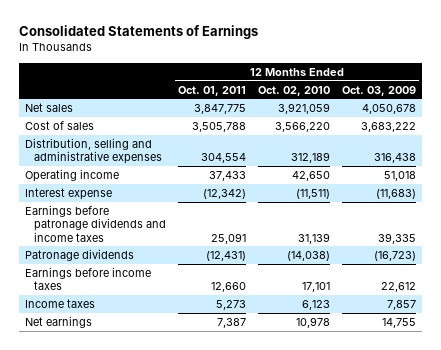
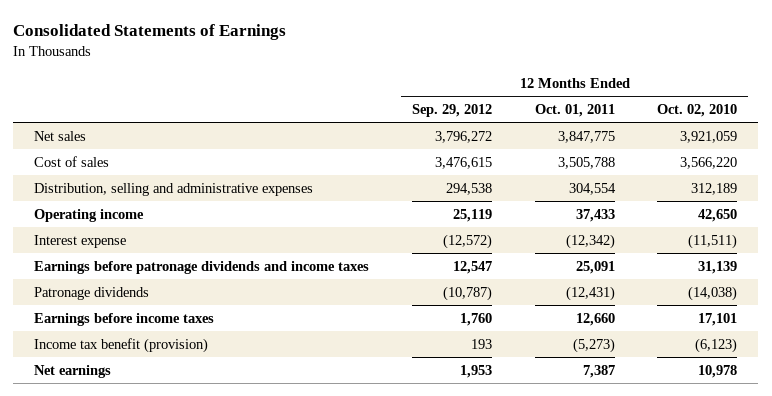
[341,85,416,96] Oct. 03, 2009 -> none
none -> [411,104,492,118] Sep. 29, 2012
[24,299,95,309] Income taxes -> [34,337,209,353] Income tax benefit (provision)
[215,300,246,311] 5,273 -> [572,337,615,353] (5,273)
[301,300,330,311] 6,123 -> [695,337,738,353] (6,123)

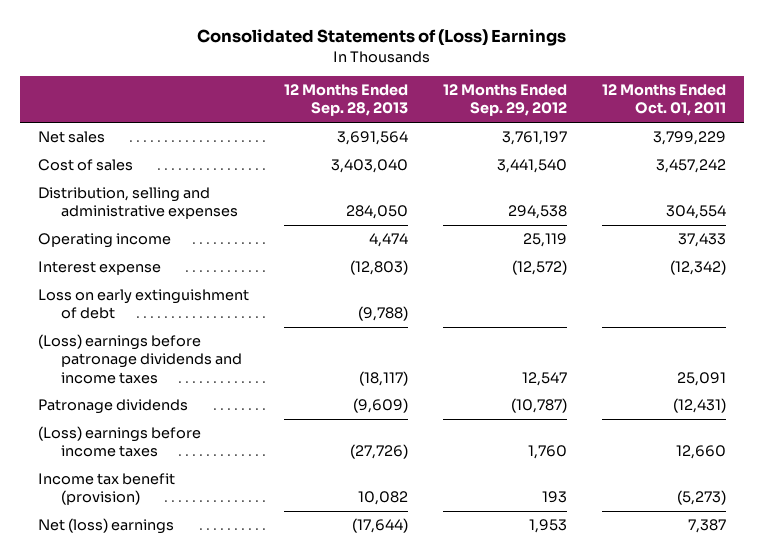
[13,23,287,40] Consolidated Statements of Earnings -> [197,29,567,47] Consolidated Statements of (Loss) Earnings
[657,104,738,118] Oct. 02, 2010 -> none
none -> [283,84,408,117] 12 Months Ended Sep. 28, 2013
[434,130,492,143] 3,796,272 -> [502,131,568,146] 3,761,197
[557,130,615,143] 3,847,775 -> [653,131,727,146] 3,799,229
[434,156,492,169] 3,476,615 -> [497,159,568,174] 3,441,540
[557,156,615,169] 3,505,788 -> [656,159,727,174] 3,457,242
none -> [37,289,249,320] Loss on early extinguishment of debt
[34,260,370,274] Earnings before patronage dividends and income taxes -> [37,334,242,384] (Loss) earnings before patronage dividends and income taxes
[34,312,215,326] Earnings before income taxes -> [37,426,201,458] (Loss) earnings before income taxes
[34,364,112,378] Net earnings -> [37,518,174,535] Net (loss) earnings

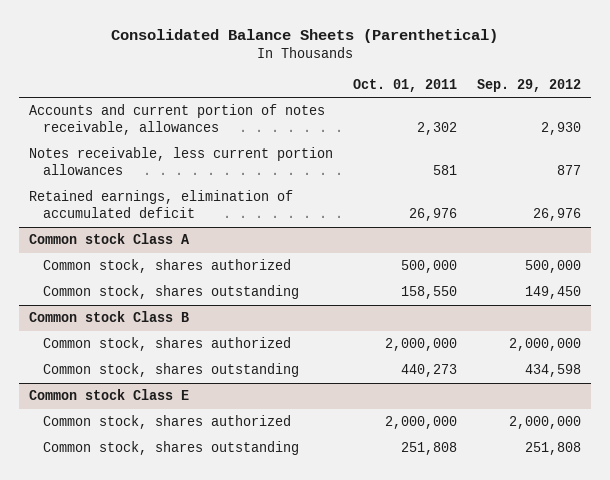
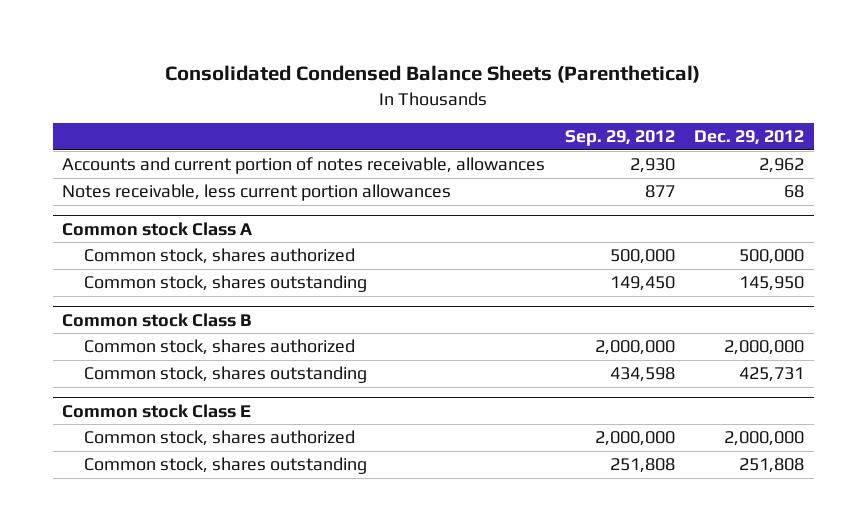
[110,29,498,44] Consolidated Balance Sheets (Parenthetical) -> [165,65,701,84] Consolidated Condensed Balance Sheets (Parenthetical)
[352,78,457,92] Oct. 01, 2011 -> none
none -> [694,129,805,145] Dec. 29, 2012
[29,190,294,219] Retained earnings, elimination of accumulated deficit -> none

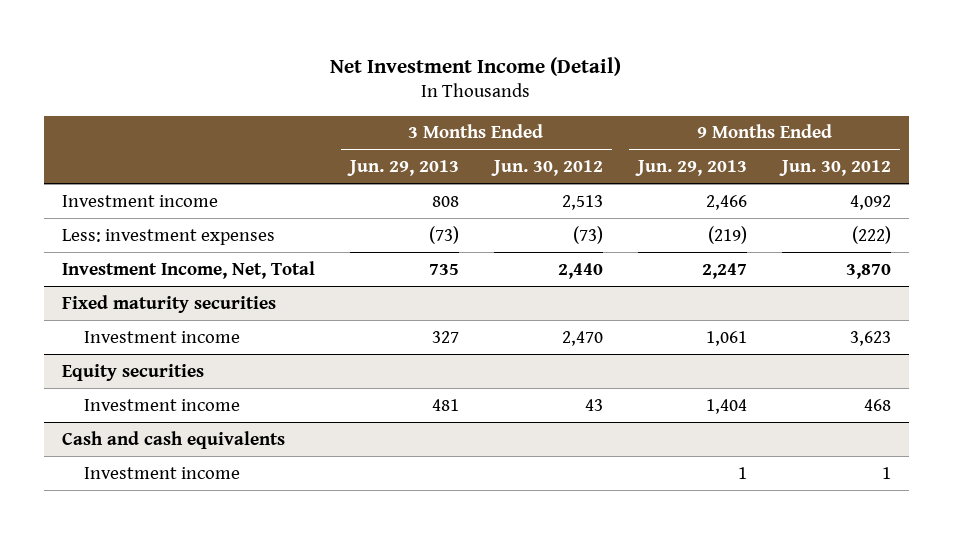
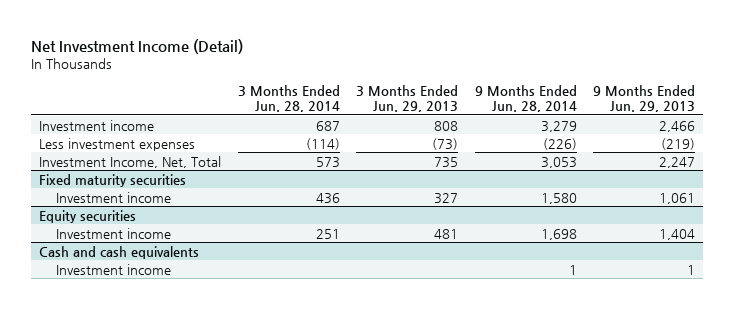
[490,160,603,177] Jun. 30, 2012 -> none
[779,160,892,177] Jun. 30, 2012 -> none
none -> [237,84,340,112] 3 Months Ended Jun. 28, 2014
none -> [474,84,577,112] 9 Months Ended Jun. 28, 2014
[61,228,275,245] Less: investment expenses -> [39,137,196,151] Less investment expenses

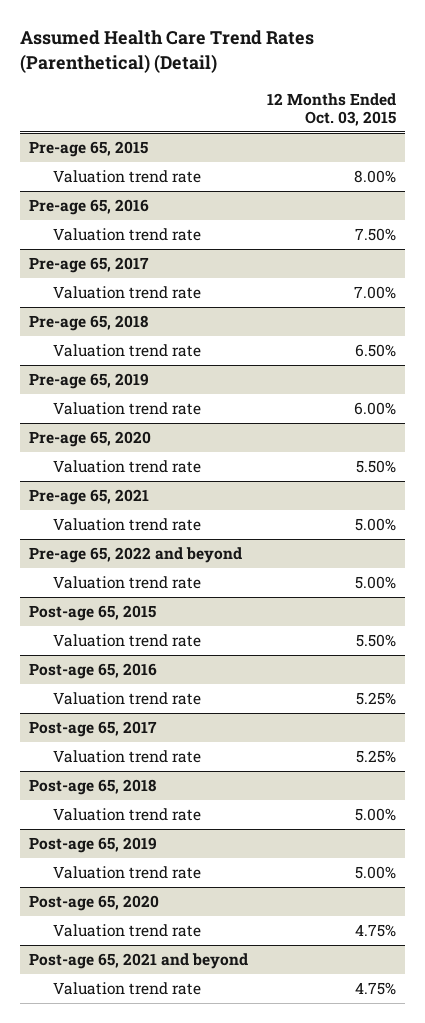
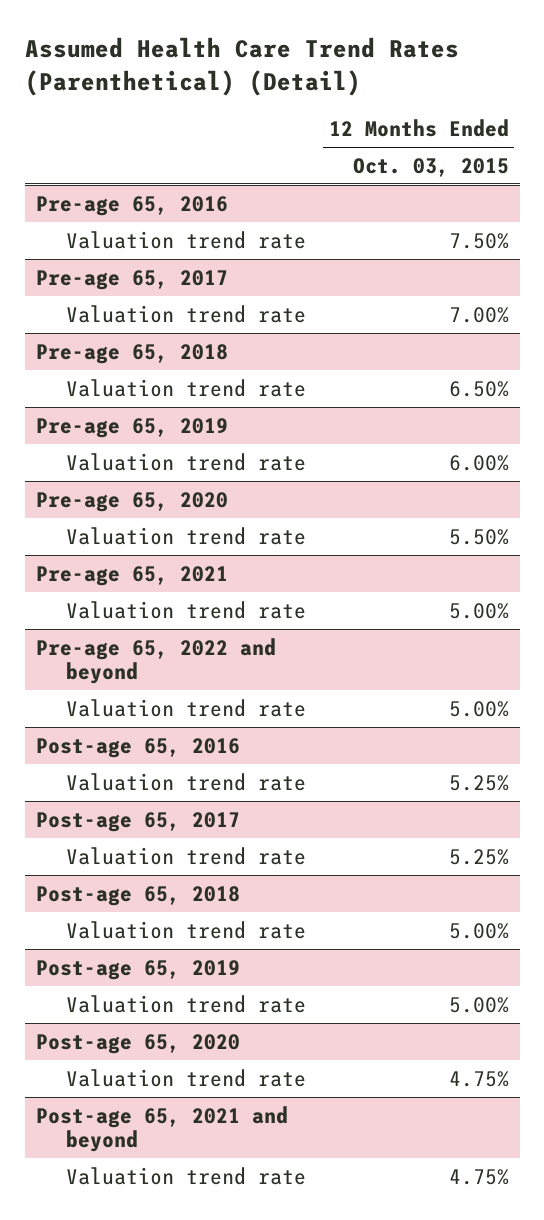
[29,141,149,158] Pre-age 65, 2015 -> none
[52,170,201,184] Valuation trend rate -> none
[29,605,157,622] Post-age 65, 2015 -> none
[52,634,201,648] Valuation trend rate -> none

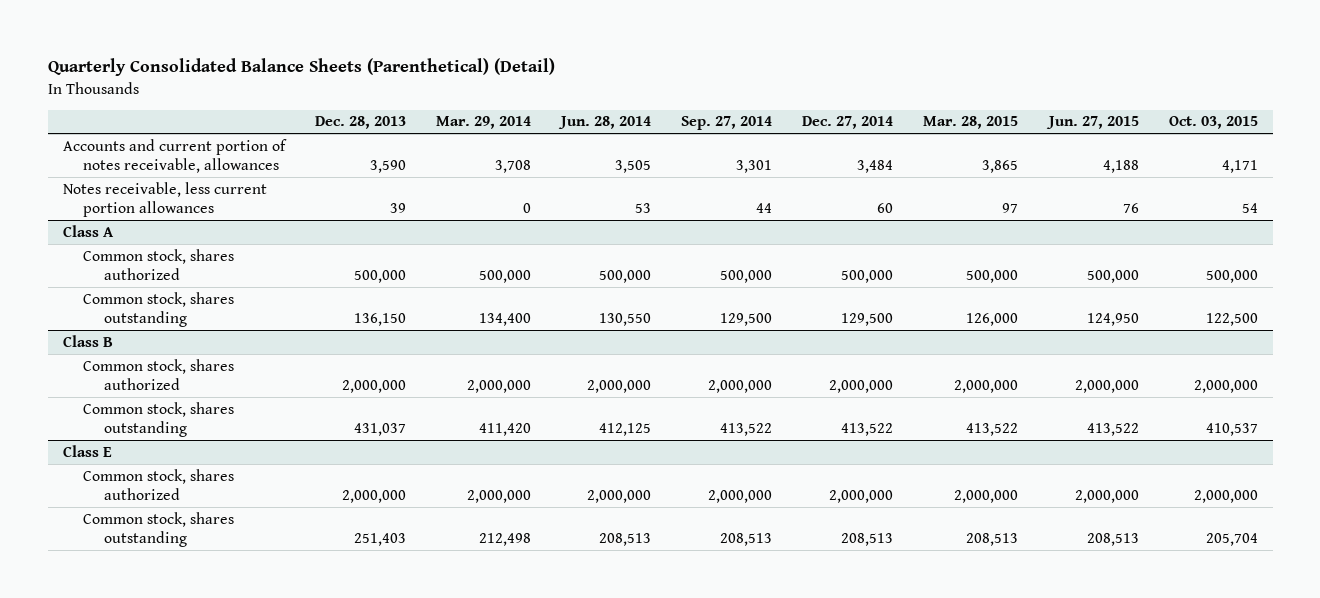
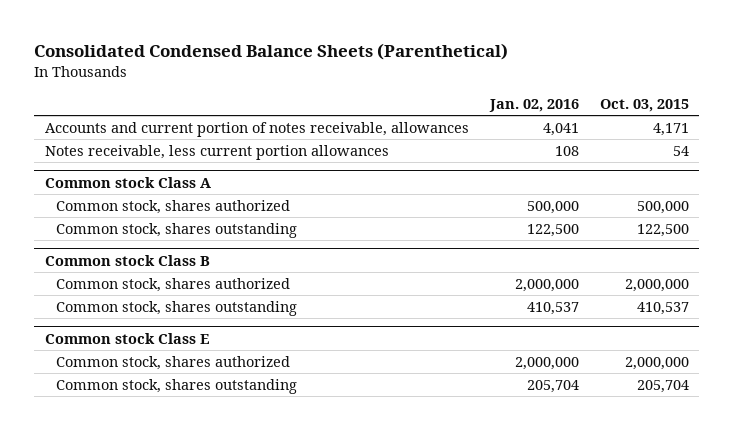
[47,58,555,77] Quarterly Consolidated Balance Sheets (Parenthetical) (Detail) -> [34,42,509,60] Consolidated Condensed Balance Sheets (Parenthetical)
[314,116,406,130] Dec. 28, 2013 -> none
[436,116,532,130] Mar. 29, 2014 -> none
[558,116,652,130] Jun. 28, 2014 -> none
[681,116,773,131] Sep. 27, 2014 -> none
[802,116,894,130] Dec. 27, 2014 -> none
[923,116,1019,130] Mar. 28, 2015 -> none
[1045,116,1139,130] Jun. 27, 2015 -> none
none -> [488,98,579,112] Jan. 02, 2016
[62,224,114,237] Class A -> [44,176,211,188] Common stock Class A
[62,334,113,347] Class B -> [44,254,210,266] Common stock Class B
[62,444,112,457] Class E -> [44,332,209,344] Common stock Class E

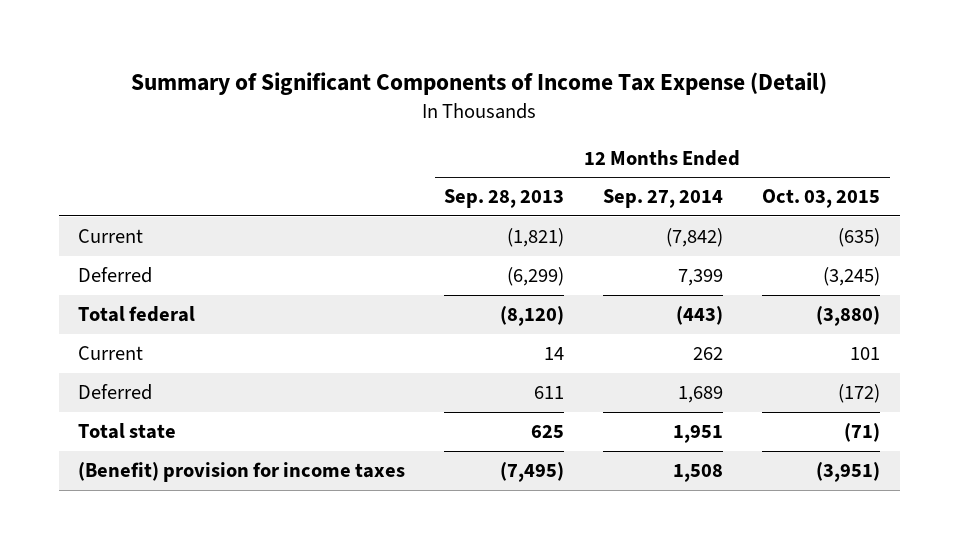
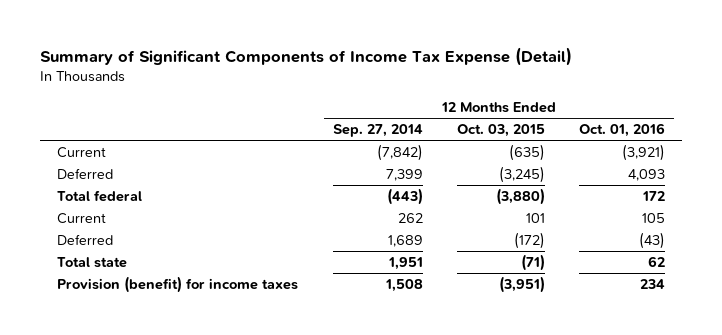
[444,189,565,209] Sep. 28, 2013 -> none
none -> [579,123,666,138] Oct. 01, 2016
[78,462,406,483] (Benefit) provision for income taxes -> [57,276,299,294] Provision (benefit) for income taxes

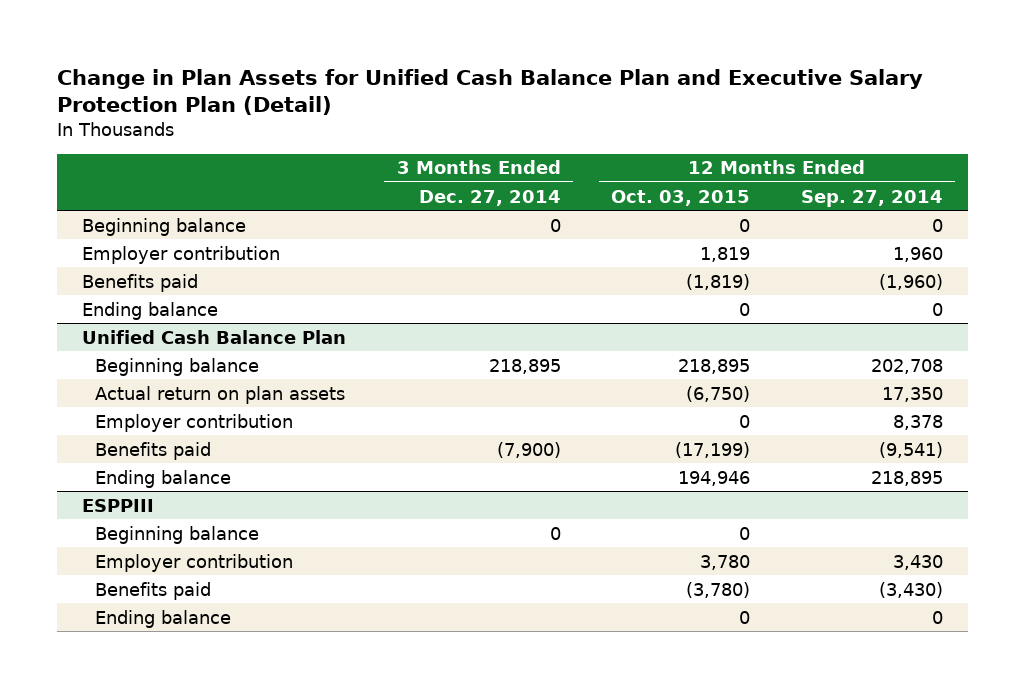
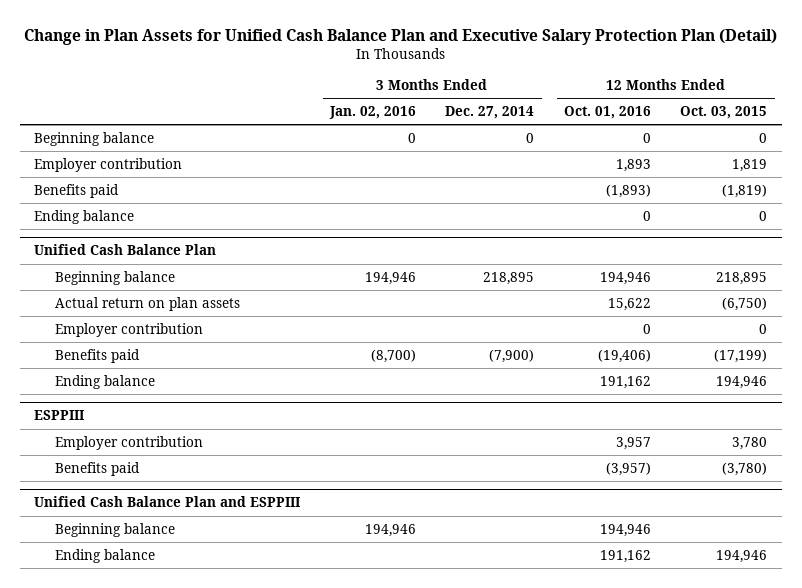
[800,189,943,207] Sep. 27, 2014 -> none
none -> [328,106,416,120] Jan. 02, 2016
none -> [563,106,651,120] Oct. 01, 2016
[95,525,260,544] Beginning balance -> none
none -> [34,496,302,508] Unified Cash Balance Plan and ESPPIII
none -> [54,522,175,537] Beginning balance
[739,610,751,624] 0 -> [716,549,768,563] 194,946

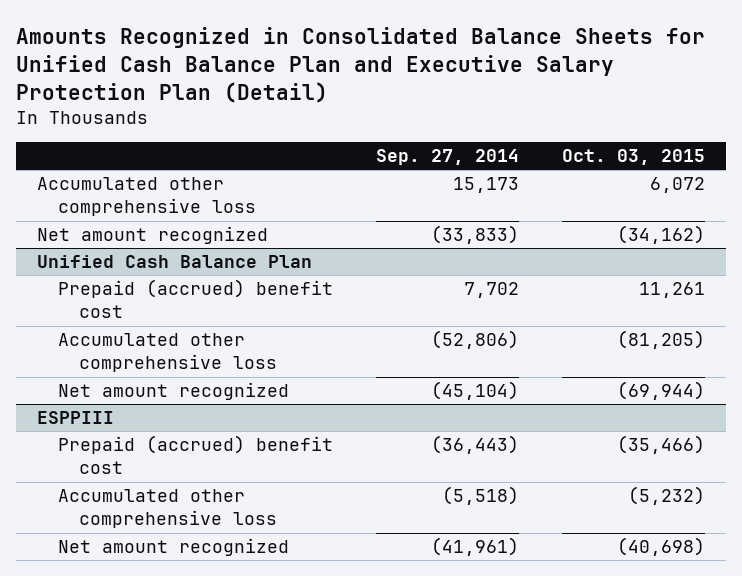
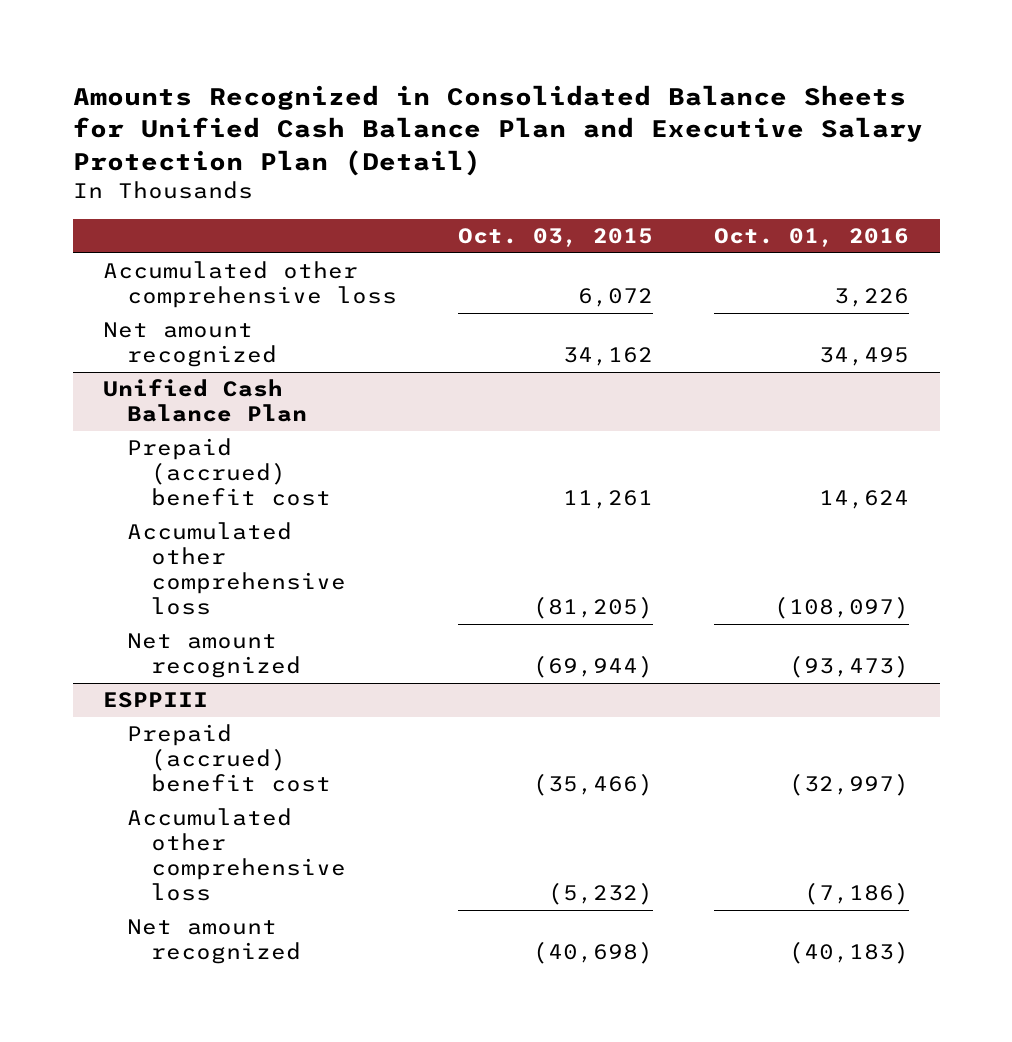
[376,149,520,166] Sep. 27, 2014 -> none
none -> [714,228,910,248] Oct. 01, 2016
[616,225,705,245] (34,162) -> [563,347,654,367] 34,162

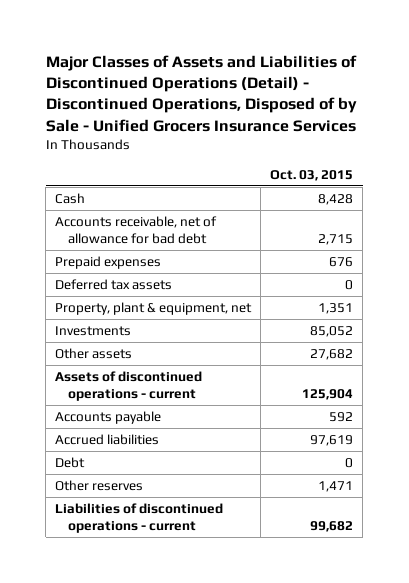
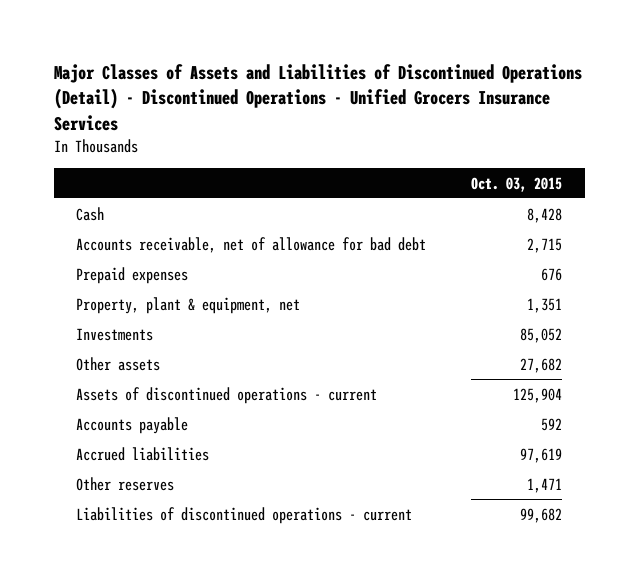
[45,54,357,132] Major Classes of Assets and Liabilities of Discontinued Operations (Detail) - Discontinued Operations, Disposed of by Sale - Unified Grocers Insurance Services -> [53,64,582,131] Major Classes of Assets and Liabilities of Discontinued Operations (Detail) - Discontinued Operations - Unified Grocers Insurance Services
[55,278,173,290] Deferred tax assets -> none
[55,456,86,468] Debt -> none

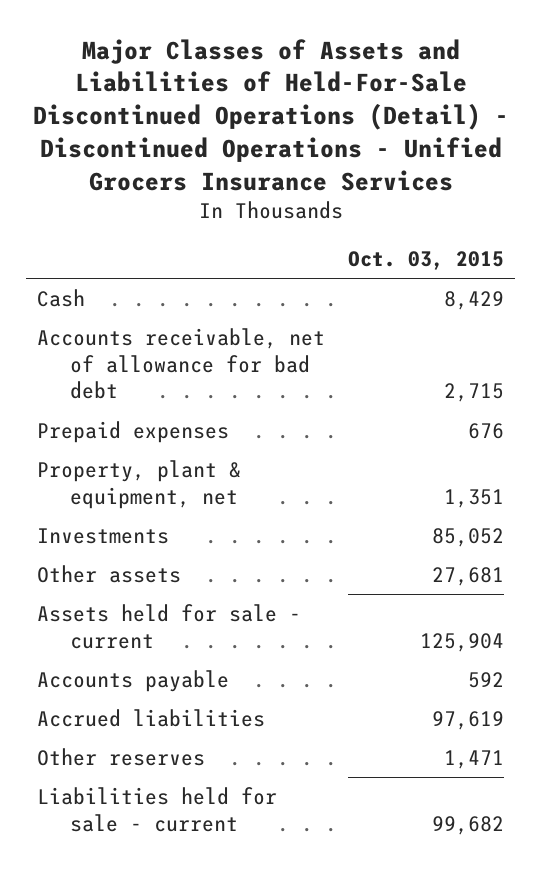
[53,64,582,131] Major Classes of Assets and Liabilities of Discontinued Operations (Detail) - Discontinued Operations - Unified Grocers Insurance Services -> [32,38,509,191] Major Classes of Assets and Liabilities of Held-For-Sale Discontinued Operations (Detail) - Discontinued Operations - Unified Grocers Insurance Services
[527,207,563,223] 8,428 -> [443,290,504,310] 8,429
[520,357,563,373] 27,682 -> [431,566,504,586] 27,681
[76,386,378,404] Assets of discontinued operations - current -> [37,603,302,649] Assets held for sale - current
[76,506,413,524] Liabilities of discontinued operations - current -> [37,786,278,832] Liabilities held for sale - current

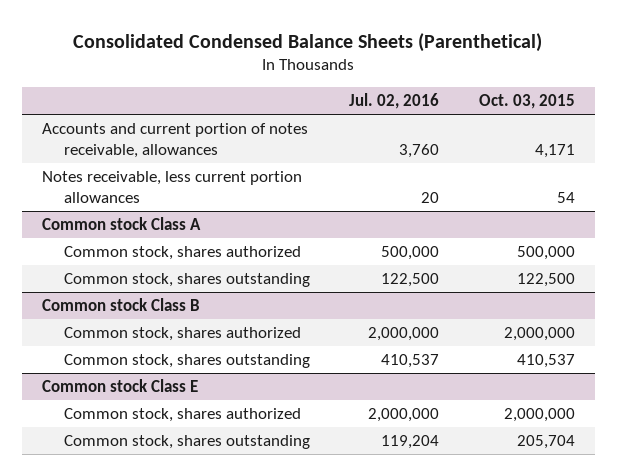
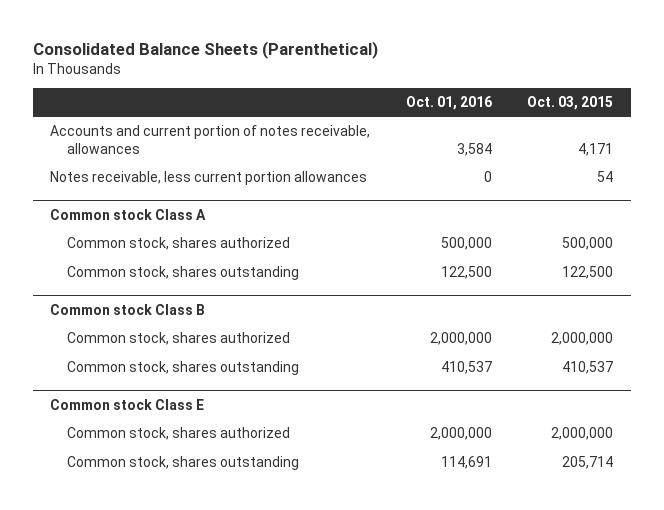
[73,32,543,52] Consolidated Condensed Balance Sheets (Parenthetical) -> [32,40,378,59] Consolidated Balance Sheets (Parenthetical)
[349,93,440,110] Jul. 02, 2016 -> none
none -> [405,96,492,111] Oct. 01, 2016
[517,434,576,449] 205,704 -> [562,456,614,470] 205,714

